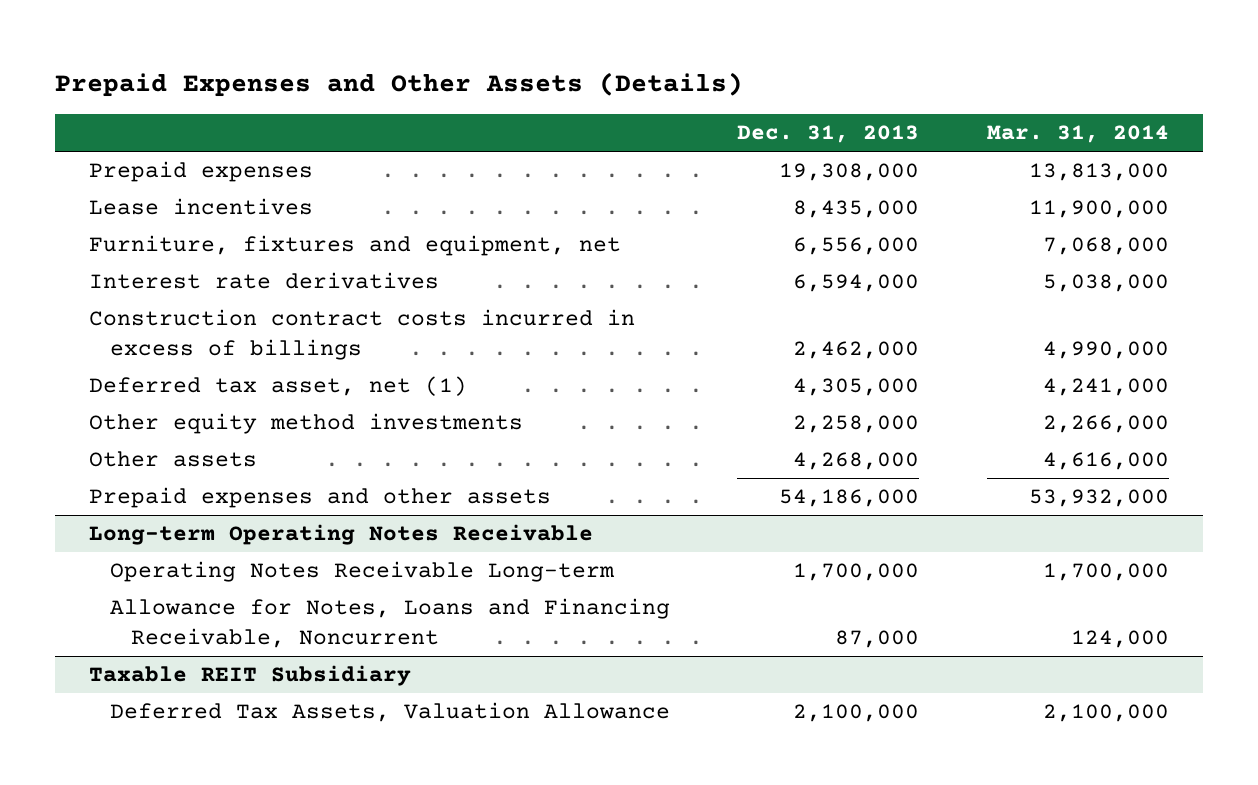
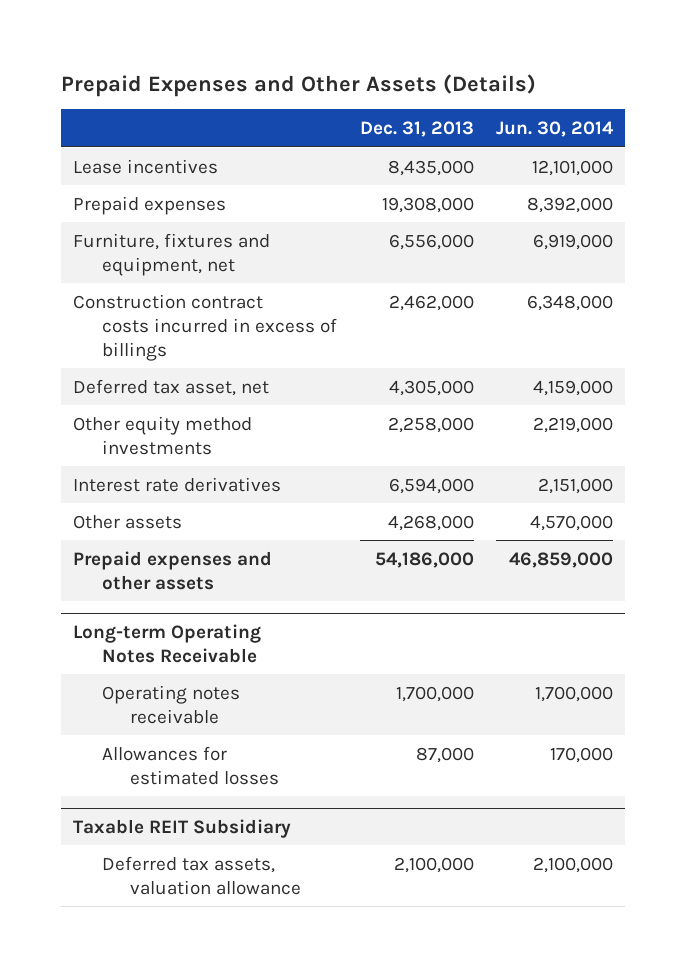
[987,125,1170,144] Mar. 31, 2014 -> none
none -> [496,120,615,137] Jun. 30, 2014
[88,161,313,183] Prepaid expenses -> [72,195,226,215] Prepaid expenses
[88,376,467,397] Deferred tax asset, net (1) -> [72,378,269,396] Deferred tax asset, net
[88,272,439,290] Interest rate derivatives -> [72,476,281,492] Interest rate derivatives
[109,561,615,583] Operating Notes Receivable Long-term -> [101,684,240,724] Operating notes receivable
[109,598,670,648] Allowance for Notes, Loans and Financing Receivable, Noncurrent -> [101,745,280,785] Allowances for estimated losses
[109,702,670,723] Deferred Tax Assets, Valuation Allowance -> [101,855,302,895] Deferred tax assets, valuation allowance

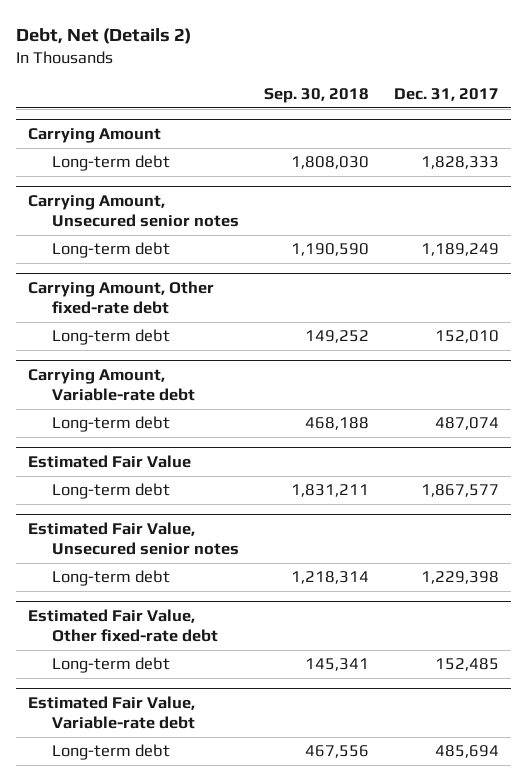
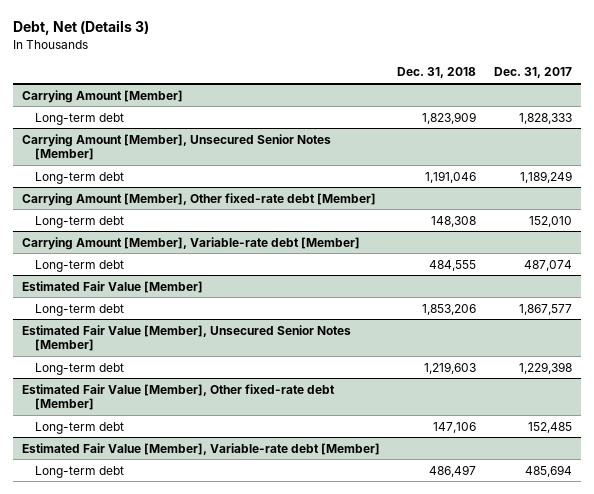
[15,27,191,44] Debt, Net (Details 2) -> [13,20,150,36] Debt, Net (Details 3)
[264,87,370,103] Sep. 30, 2018 -> none
none -> [397,67,477,79] Dec. 31, 2018
[28,127,162,143] Carrying Amount -> [21,89,183,103] Carrying Amount [Member]
[28,194,240,227] Carrying Amount, Unsecured senior notes -> [21,133,331,161] Carrying Amount [Member], Unsecured Senior Notes [Member]
[28,280,215,314] Carrying Amount, Other fixed-rate debt -> [21,192,376,206] Carrying Amount [Member], Other fixed-rate debt [Member]
[28,368,196,401] Carrying Amount, Variable-rate debt -> [21,236,360,250] Carrying Amount [Member], Variable-rate debt [Member]
[28,454,192,468] Estimated Fair Value -> [21,280,203,293] Estimated Fair Value [Member]
[28,521,240,555] Estimated Fair Value, Unsecured senior notes -> [21,324,351,352] Estimated Fair Value [Member], Unsecured Senior Notes [Member]
[28,608,219,642] Estimated Fair Value, Other fixed-rate debt -> [21,383,335,411] Estimated Fair Value [Member], Other fixed-rate debt [Member]
[28,695,196,729] Estimated Fair Value, Variable-rate debt -> [21,442,380,455] Estimated Fair Value [Member], Variable-rate debt [Member]

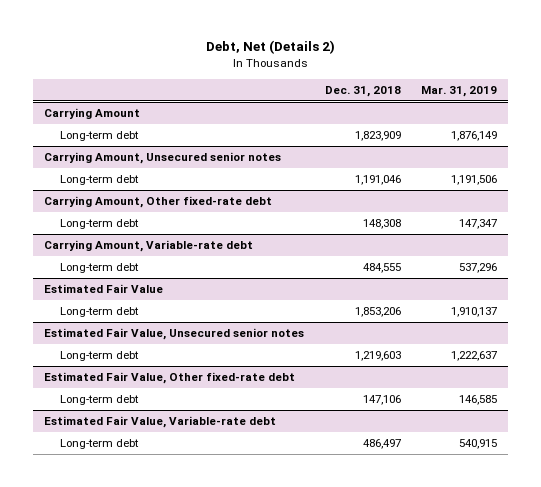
[13,20,150,36] Debt, Net (Details 3) -> [205,40,335,55] Debt, Net (Details 2)
[493,67,572,79] Dec. 31, 2017 -> none
none -> [421,85,498,97] Mar. 31, 2019
[21,89,183,103] Carrying Amount [Member] -> [43,108,140,120] Carrying Amount
[21,133,331,161] Carrying Amount [Member], Unsecured Senior Notes [Member] -> [43,152,281,165] Carrying Amount, Unsecured senior notes
[21,192,376,206] Carrying Amount [Member], Other fixed-rate debt [Member] -> [43,196,272,209] Carrying Amount, Other fixed-rate debt
[21,236,360,250] Carrying Amount [Member], Variable-rate debt [Member] -> [43,240,253,253] Carrying Amount, Variable-rate debt
[21,280,203,293] Estimated Fair Value [Member] -> [43,284,163,294] Estimated Fair Value
[21,324,351,352] Estimated Fair Value [Member], Unsecured Senior Notes [Member] -> [43,328,304,341] Estimated Fair Value, Unsecured senior notes
[21,383,335,411] Estimated Fair Value [Member], Other fixed-rate debt [Member] -> [43,372,295,385] Estimated Fair Value, Other fixed-rate debt
[21,442,380,455] Estimated Fair Value [Member], Variable-rate debt [Member] -> [43,416,276,429] Estimated Fair Value, Variable-rate debt

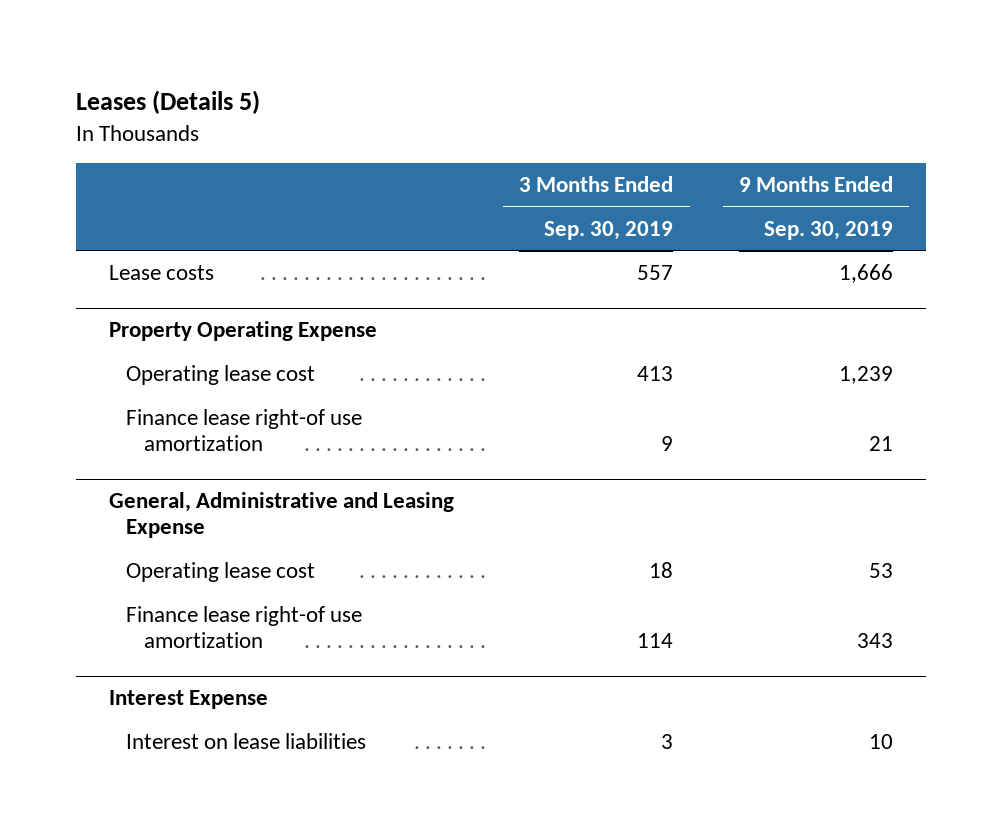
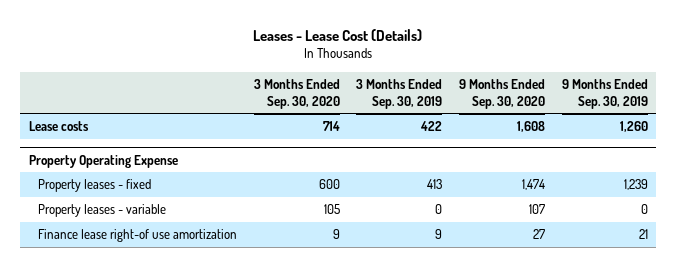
[75,90,260,115] Leases (Details 5) -> [253,28,423,41] Leases - Lease Cost (Details)
none -> [253,78,340,109] 3 Months Ended Sep. 30, 2020
none -> [459,78,546,109] 9 Months Ended Sep. 30, 2020
[637,265,674,281] 557 -> [420,121,443,132] 422
[838,264,893,284] 1,666 -> [619,121,648,133] 1,260
[126,365,316,386] Operating lease cost -> [38,179,152,193] Property leases - fixed
none -> [38,204,167,218] Property leases - variable
[108,492,454,539] General, Administrative and Leasing Expense -> none
[126,562,316,583] Operating lease cost -> none
[126,606,363,649] Finance lease right-of use amortization -> none
[108,690,268,710] Interest Expense -> none
[126,733,367,750] Interest on lease liabilities -> none

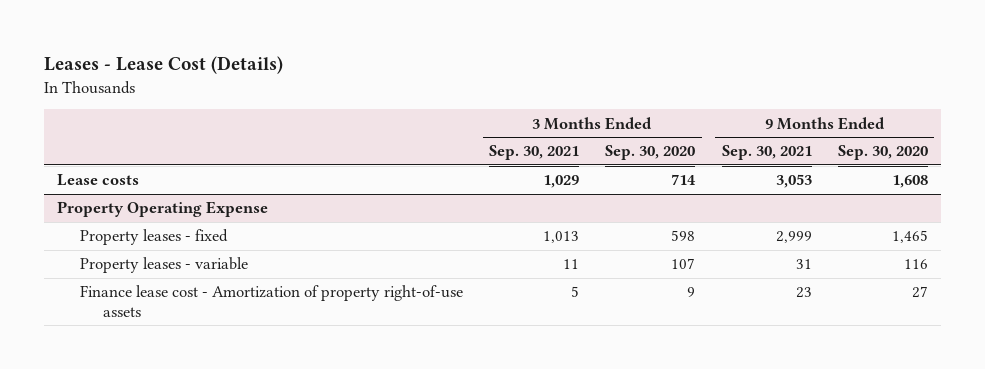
[356,78,443,109] 3 Months Ended Sep. 30, 2019 -> none
[561,78,648,109] 9 Months Ended Sep. 30, 2019 -> none
none -> [489,145,580,161] Sep. 30, 2021
none -> [721,145,812,161] Sep. 30, 2021
[318,179,340,190] 600 -> [671,230,696,242] 598
[522,179,546,191] 1,474 -> [891,230,928,244] 1,465
[323,204,340,215] 105 -> [671,258,696,270] 107
[529,204,546,215] 107 -> [903,259,928,270] 116
[38,229,238,243] Finance lease right-of use amortization -> [80,285,464,318] Finance lease cost - Amortization of property right-of-use assets

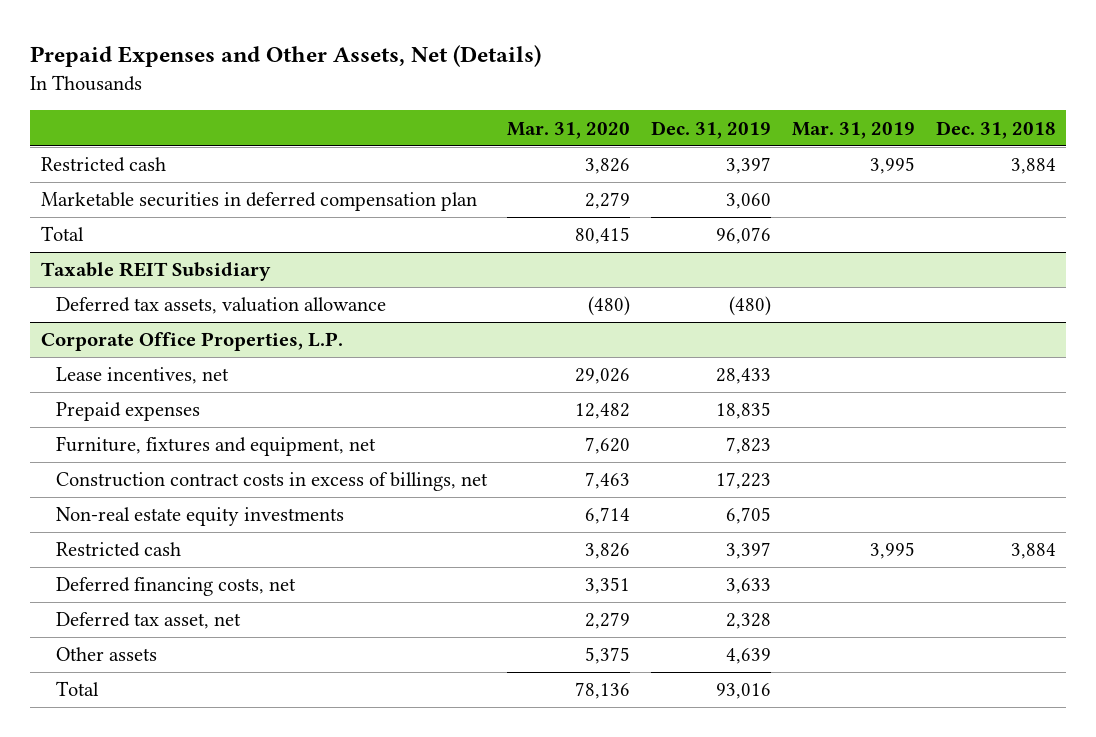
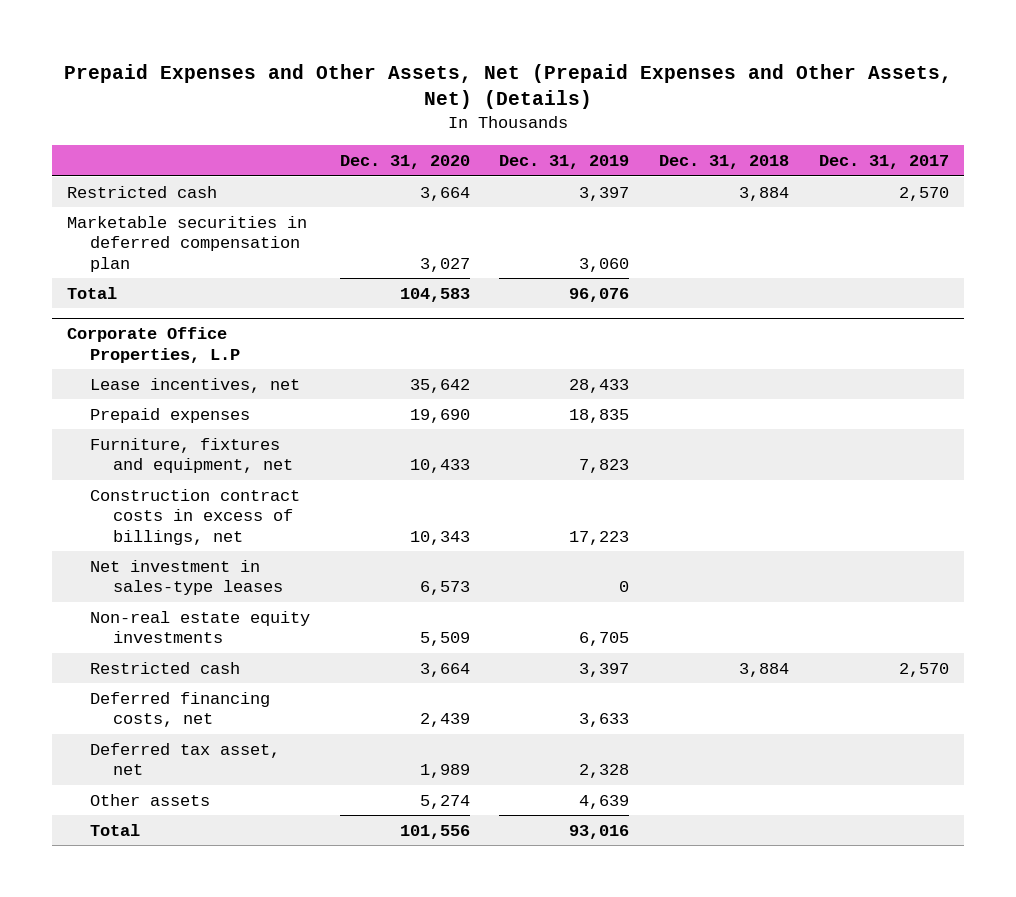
[30,45,542,68] Prepaid Expenses and Other Assets, Net (Details) -> [64,63,953,110] Prepaid Expenses and Other Assets, Net (Prepaid Expenses and Other Assets, Net) (Details)
[507,121,631,139] Mar. 31, 2020 -> none
[791,121,915,139] Mar. 31, 2019 -> none
none -> [339,155,470,170] Dec. 31, 2020
none -> [818,155,949,170] Dec. 31, 2017
[40,262,271,282] Taxable REIT Subsidiary -> none
[55,297,386,315] Deferred tax assets, valuation allowance -> none
[40,332,343,352] Corporate Office Properties, L.P. -> [67,327,241,363] Corporate Office Properties, L.P
none -> [90,559,284,596] Net investment in sales-type leases

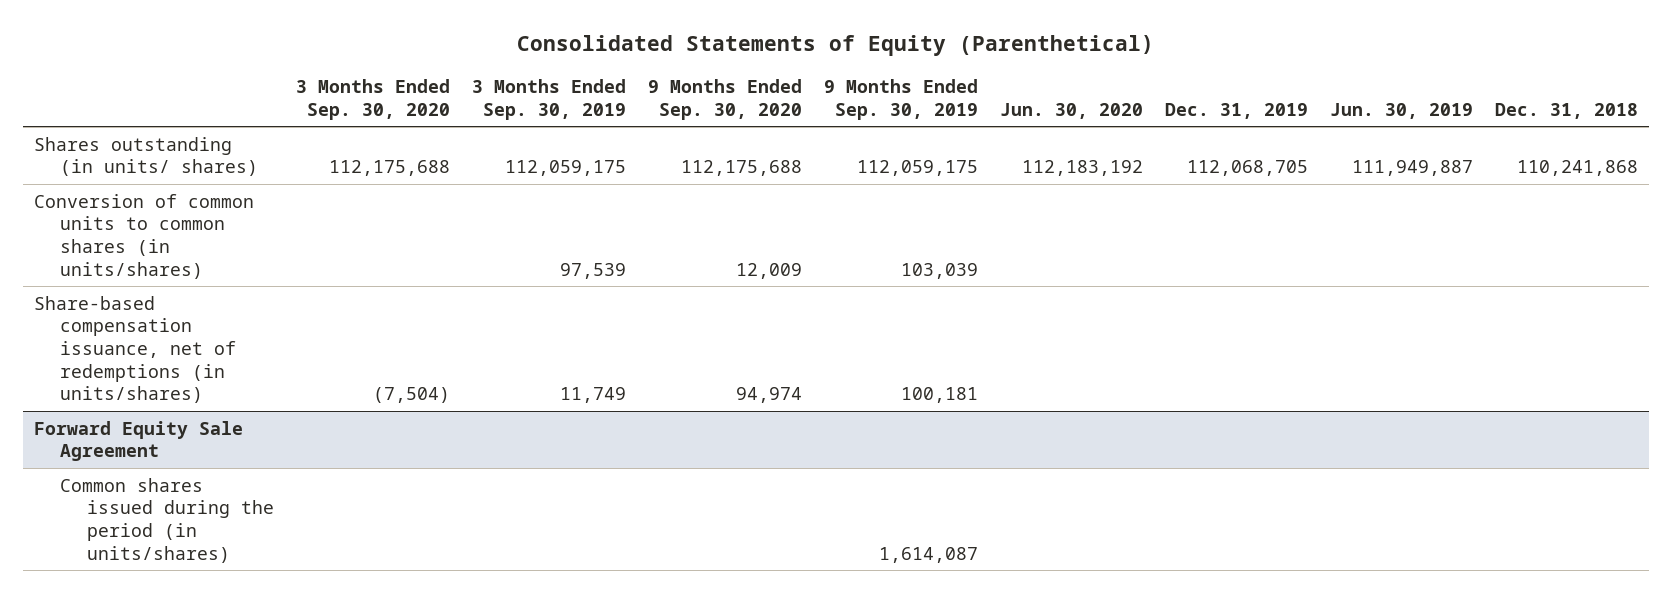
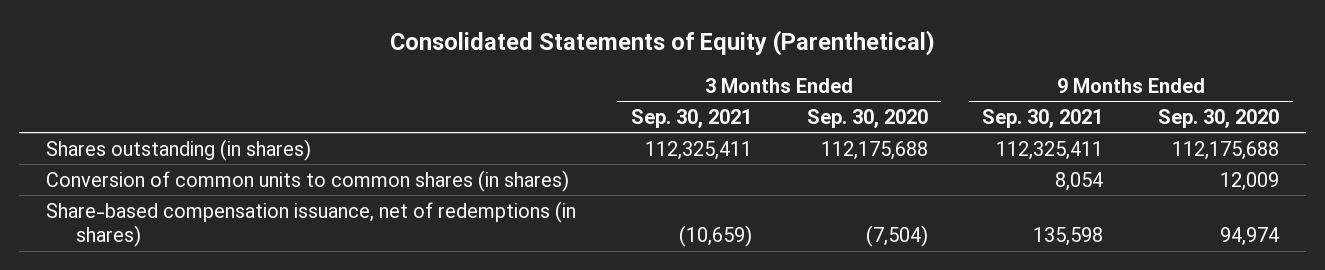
[471,79,626,120] 3 Months Ended Sep. 30, 2019 -> none
[823,79,978,120] 9 Months Ended Sep. 30, 2019 -> none
[999,102,1143,119] Jun. 30, 2020 -> none
[1164,102,1308,119] Dec. 31, 2019 -> none
[1330,102,1474,119] Jun. 30, 2019 -> none
[1495,102,1639,119] Dec. 31, 2018 -> none
none -> [630,108,752,128] Sep. 30, 2021
none -> [982,108,1104,128] Sep. 30, 2021
[34,420,244,462] Forward Equity Sale Agreement -> none
[60,477,274,563] Common shares issued during the period (in units/shares) -> none
[34,136,259,177] Shares outstanding (in units/ shares) -> [46,138,312,161] Shares outstanding (in shares)
[34,193,255,279] Conversion of common units to common shares (in units/shares) -> [46,169,570,192] Conversion of common units to common shares (in shares)
[34,295,237,404] Share-based compensation issuance, net of redemptions (in units/shares) -> [46,200,577,248] Share-based compensation issuance, net of redemptions (in shares)

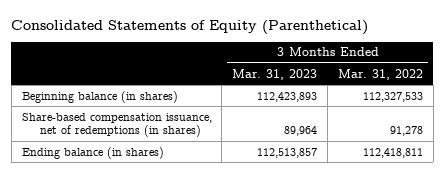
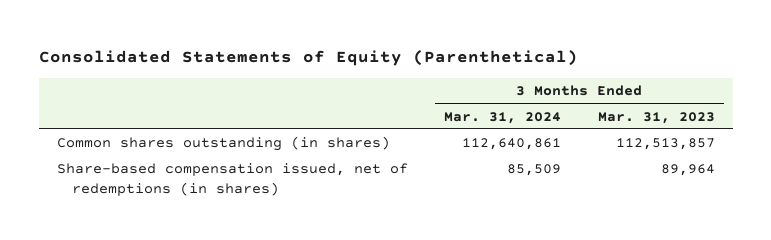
[337,68,423,80] Mar. 31, 2022 -> none
none -> [444,111,562,124] Mar. 31, 2024
[21,146,164,159] Ending balance (in shares) -> none
[21,90,178,103] Beginning balance (in shares) -> [56,136,390,152] Common shares outstanding (in shares)
[257,91,318,102] 112,423,893 -> [615,138,715,151] 112,513,857
[21,112,212,138] Share-based compensation issuance, net of redemptions (in shares) -> [56,163,408,196] Share-based compensation issued, net of redemptions (in shares)

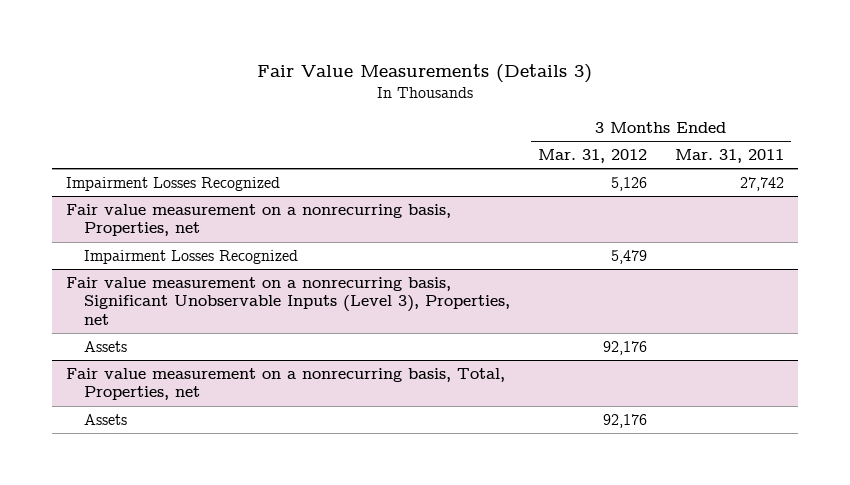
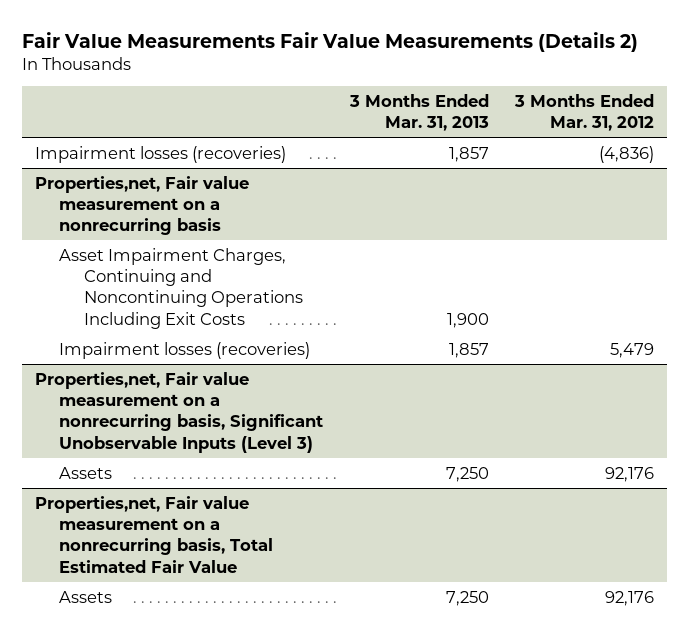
[256,63,592,83] Fair Value Measurements (Details 3) -> [21,31,638,52] Fair Value Measurements Fair Value Measurements (Details 2)
[674,149,784,164] Mar. 31, 2011 -> none
none -> [348,93,489,132] 3 Months Ended Mar. 31, 2013
[66,177,281,192] Impairment Losses Recognized -> [35,145,287,163] Impairment losses (recoveries)
[611,177,648,192] 5,126 -> [599,145,655,163] (4,836)
[66,204,452,237] Fair value measurement on a nonrecurring basis, Properties, net -> [35,175,250,236] Properties,net, Fair value measurement on a nonrecurring basis
none -> [59,247,303,329] Asset Impairment Charges, Continuing and Noncontinuing Operations Including Exit Costs
[84,250,299,265] Impairment Losses Recognized -> [59,341,311,359] Impairment losses (recoveries)
[66,277,511,325] Fair value measurement on a nonrecurring basis, Significant Unobservable Inputs (Level 3), Properties, net -> [35,371,324,453] Properties,net, Fair value measurement on a nonrecurring basis, Significant Unobservable Inputs (Level 3)
[66,368,506,401] Fair value measurement on a nonrecurring basis, Total, Properties, net -> [35,495,274,573] Properties,net, Fair value measurement on a nonrecurring basis, Total Estimated Fair Value

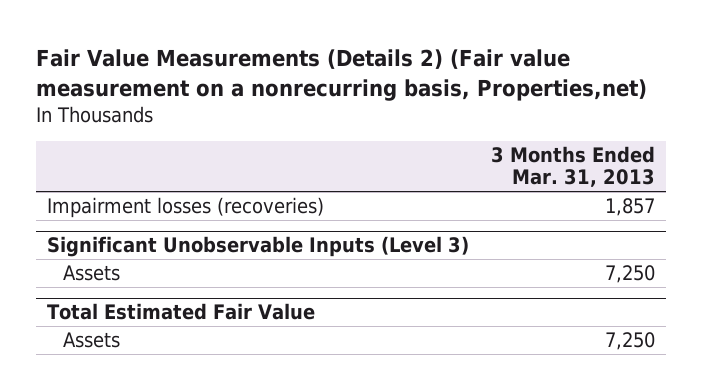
[21,31,638,52] Fair Value Measurements Fair Value Measurements (Details 2) -> [35,48,647,101] Fair Value Measurements (Details 2) (Fair value measurement on a nonrecurring basis, Properties,net)
[514,93,655,132] 3 Months Ended Mar. 31, 2012 -> none
[35,175,250,236] Properties,net, Fair value measurement on a nonrecurring basis -> none
[59,247,303,329] Asset Impairment Charges, Continuing and Noncontinuing Operations Including Exit Costs -> none
[59,341,311,359] Impairment losses (recoveries) -> none
[35,371,324,453] Properties,net, Fair value measurement on a nonrecurring basis, Significant Unobservable Inputs (Level 3) -> none
none -> [46,236,469,258] Significant Unobservable Inputs (Level 3)
[35,495,274,573] Properties,net, Fair value measurement on a nonrecurring basis, Total Estimated Fair Value -> none
none -> [46,303,315,321] Total Estimated Fair Value

